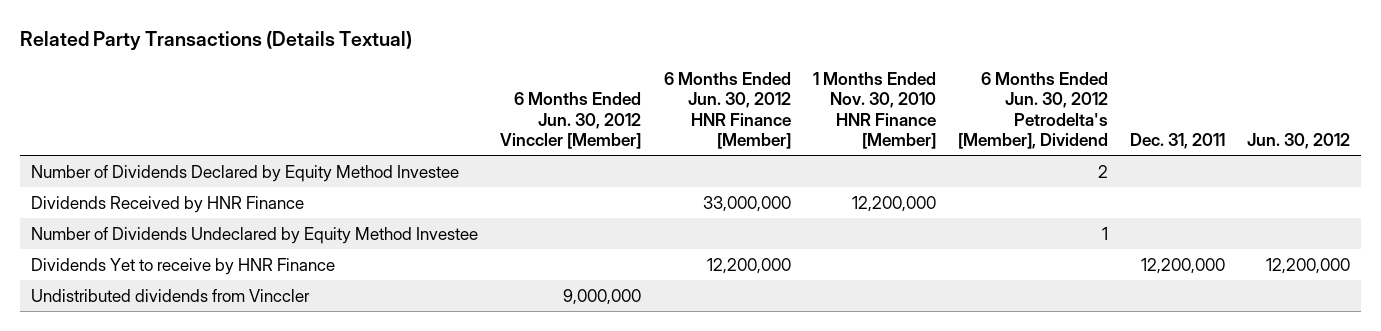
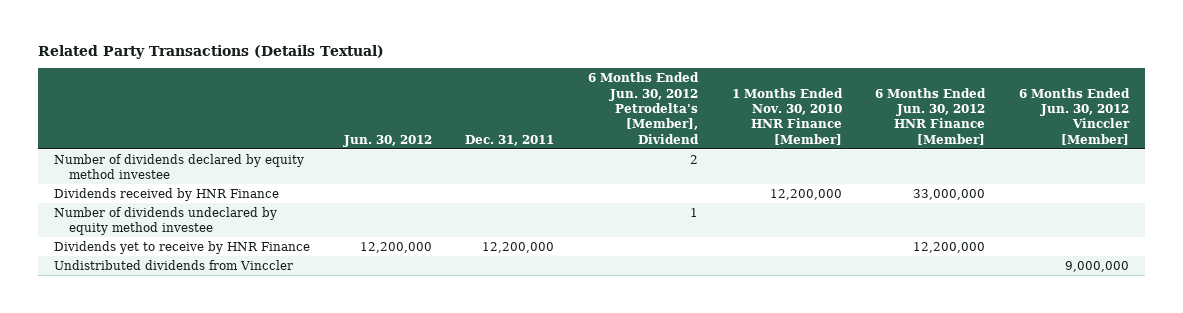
[31,164,460,182] Number of Dividends Declared by Equity Method Investee -> [54,153,305,180] Number of dividends declared by equity method investee
[31,195,305,213] Dividends Received by HNR Finance -> [54,187,280,201] Dividends received by HNR Finance
[31,226,479,244] Number of Dividends Undeclared by Equity Method Investee -> [54,206,278,236] Number of dividends undeclared by equity method investee
[31,257,336,275] Dividends Yet to receive by HNR Finance -> [54,240,311,254] Dividends yet to receive by HNR Finance

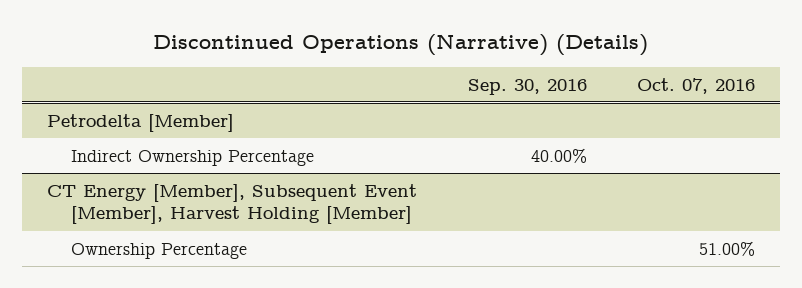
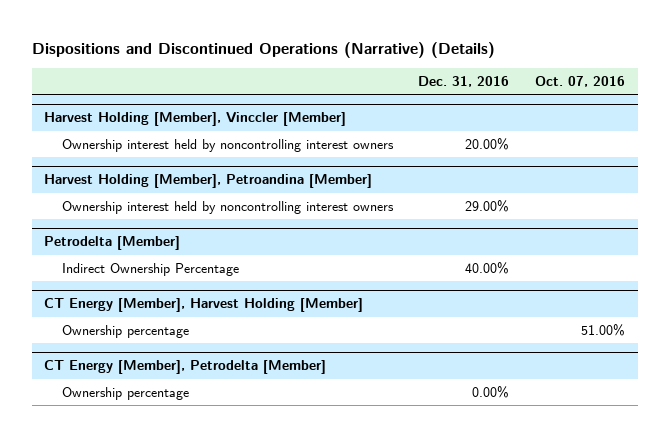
[153,34,649,57] Discontinued Operations (Narrative) (Details) -> [31,41,495,58] Dispositions and Discontinued Operations (Narrative) (Details)
[467,78,587,95] Sep. 30, 2016 -> none
none -> [418,75,510,87] Dec. 31, 2016
none -> [44,112,347,127] Harvest Holding [Member], Vinccler [Member]
none -> [61,139,394,153] Ownership interest held by noncontrolling interest owners
none -> [44,174,373,189] Harvest Holding [Member], Petroandina [Member]
none -> [61,201,394,215] Ownership interest held by noncontrolling interest owners
[47,183,418,225] CT Energy [Member], Subsequent Event [Member], Harvest Holding [Member] -> [44,298,364,313] CT Energy [Member], Harvest Holding [Member]
[70,242,247,259] Ownership Percentage -> [61,325,189,339] Ownership percentage
none -> [44,360,327,375] CT Energy [Member], Petrodelta [Member]
none -> [61,387,189,401] Ownership percentage

